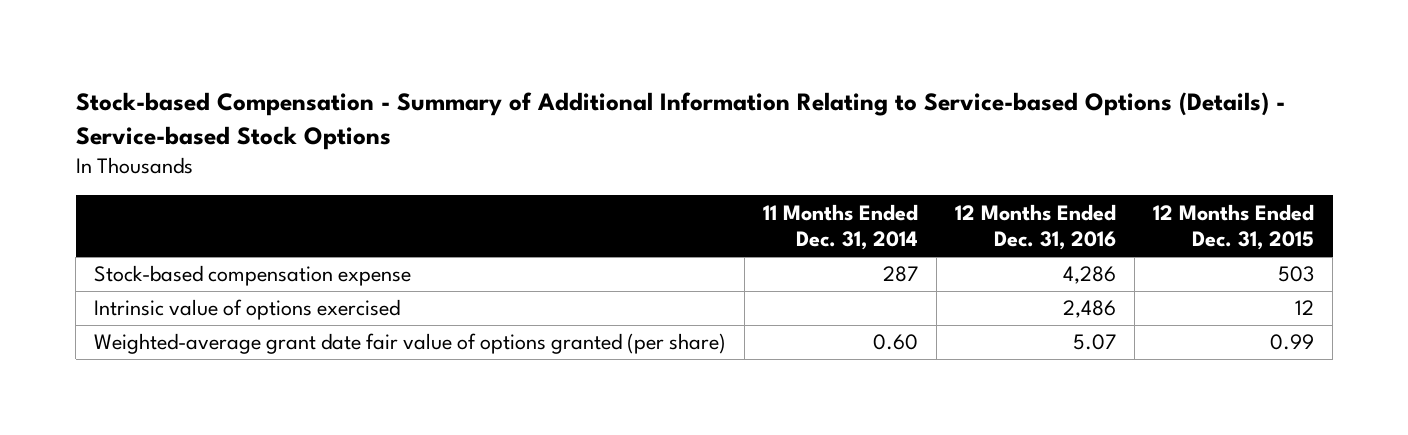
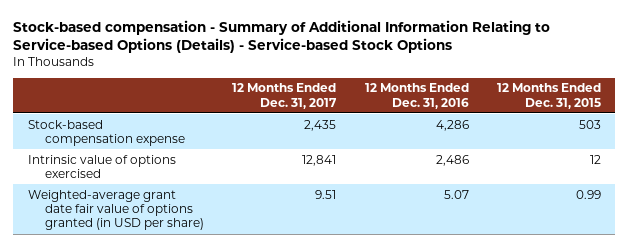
[75,91,1285,150] Stock-based Compensation - Summary of Additional Information Relating to Service-based Options (Details) - Service-based Stock Options -> [13,19,551,53] Stock-based compensation - Summary of Additional Information Relating to Service-based Options (Details) - Service-based Stock Options
[763,203,919,251] 11 Months Ended Dec. 31, 2014 -> none
none -> [232,83,338,109] 12 Months Ended Dec. 31, 2017
[94,333,727,355] Weighted-average grant date fair value of options granted (per share) -> [27,189,204,231] Weighted-average grant date fair value of options granted (in USD per share)

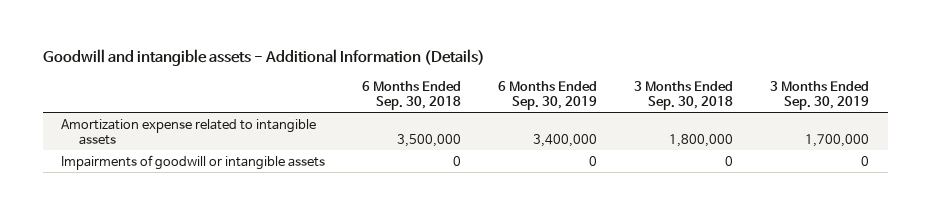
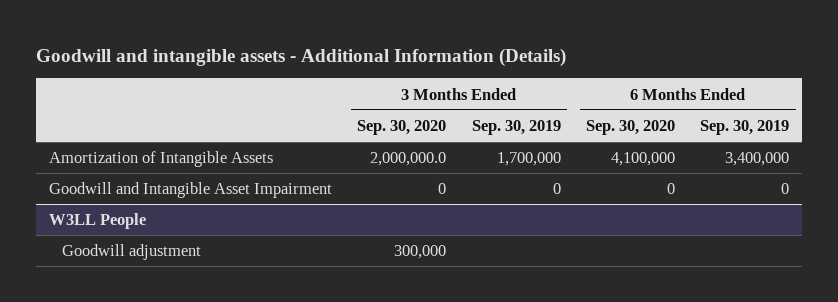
[362,80,462,110] 6 Months Ended Sep. 30, 2018 -> none
[634,80,734,110] 3 Months Ended Sep. 30, 2018 -> none
none -> [357,120,447,136] Sep. 30, 2020
none -> [585,120,675,136] Sep. 30, 2020
[61,118,317,145] Amortization expense related to intangible assets -> [49,151,274,168] Amortization of Intangible Assets
[61,154,326,170] Impairments of goodwill or intangible assets -> [49,182,333,199] Goodwill and Intangible Asset Impairment
none -> [49,213,147,230] W3LL People
none -> [62,244,202,261] Goodwill adjustment

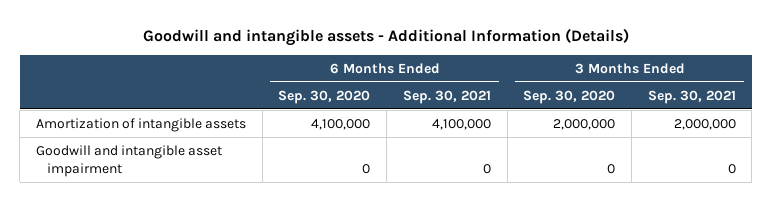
[471,120,561,136] Sep. 30, 2019 -> none
[700,120,790,136] Sep. 30, 2019 -> none
none -> [402,89,491,104] Sep. 30, 2021
none -> [647,89,736,104] Sep. 30, 2021
[49,213,147,230] W3LL People -> none
[62,244,202,261] Goodwill adjustment -> none
[49,151,274,168] Amortization of Intangible Assets -> [36,117,247,132] Amortization of intangible assets
[370,152,447,167] 2,000,000.0 -> [553,118,616,130] 2,000,000
[49,182,333,199] Goodwill and Intangible Asset Impairment -> [36,144,223,177] Goodwill and intangible asset impairment

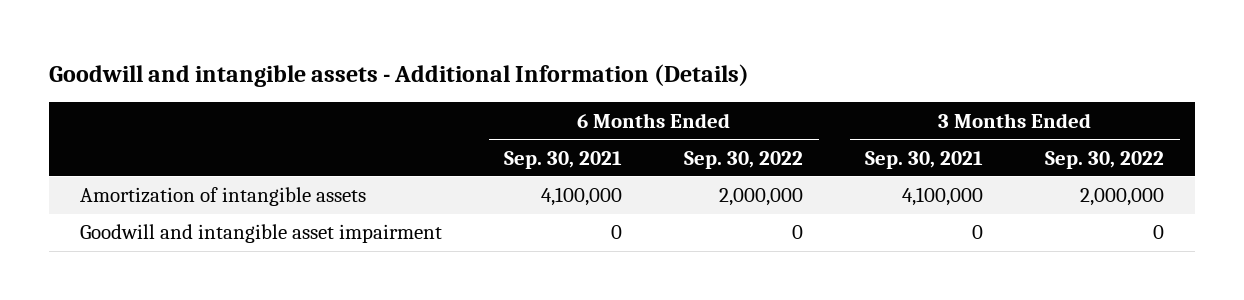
[278,89,371,104] Sep. 30, 2020 -> none
[523,89,616,104] Sep. 30, 2020 -> none
none -> [684,150,804,169] Sep. 30, 2022
none -> [1045,150,1165,169] Sep. 30, 2022
[673,118,736,130] 2,000,000 -> [902,187,984,207] 4,100,000

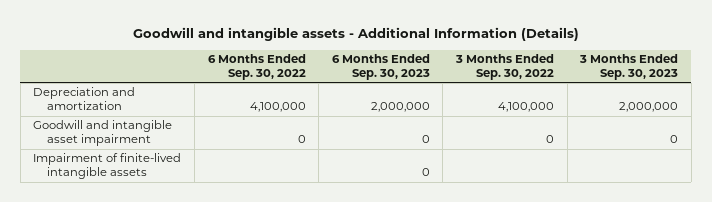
[504,150,623,169] Sep. 30, 2021 -> none
[865,150,984,169] Sep. 30, 2021 -> none
none -> [331,54,430,80] 6 Months Ended Sep. 30, 2023
none -> [579,54,679,80] 3 Months Ended Sep. 30, 2023
[80,187,367,207] Amortization of intangible assets -> none
none -> [33,87,136,111] Depreciation and amortization
none -> [33,153,182,180] Impairment of finite-lived intangible assets

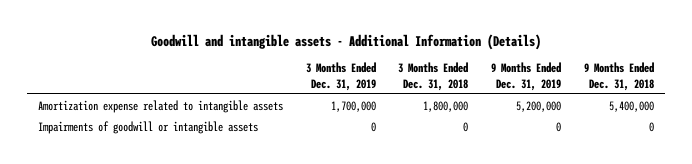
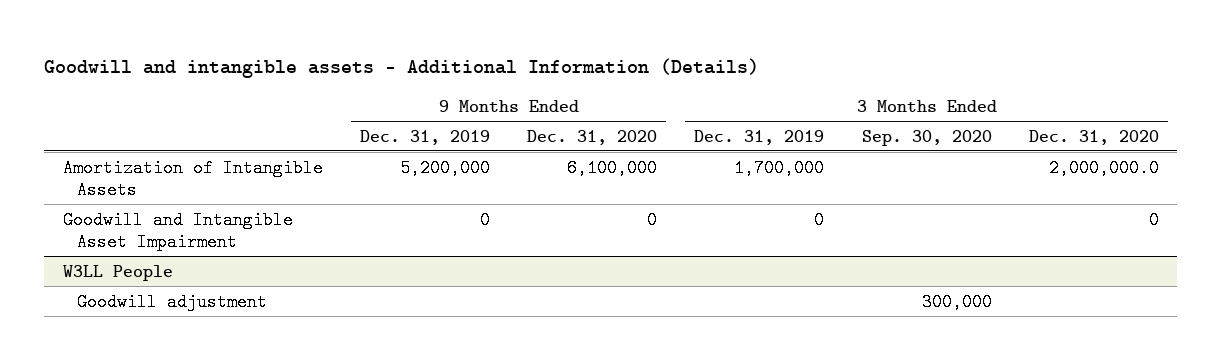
[398,62,469,91] 3 Months Ended Dec. 31, 2018 -> none
[583,62,654,91] 9 Months Ended Dec. 31, 2018 -> none
none -> [527,129,658,145] Dec. 31, 2020
none -> [861,129,992,146] Sep. 30, 2020
none -> [1028,129,1159,145] Dec. 31, 2020
[38,99,284,113] Amortization expense related to intangible assets -> [62,158,323,199] Amortization of Intangible Assets
[38,120,259,134] Impairments of goodwill or intangible assets -> [62,210,293,251] Goodwill and Intangible Asset Impairment
none -> [62,264,173,281] W3LL People
none -> [76,292,267,311] Goodwill adjustment

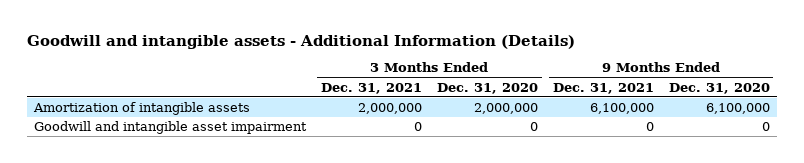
[360,129,491,145] Dec. 31, 2019 -> none
[694,129,825,145] Dec. 31, 2019 -> none
[861,129,992,146] Sep. 30, 2020 -> none
none -> [320,82,422,94] Dec. 31, 2021
none -> [552,82,654,94] Dec. 31, 2021
[62,264,173,281] W3LL People -> none
[76,292,267,311] Goodwill adjustment -> none
[62,158,323,199] Amortization of Intangible Assets -> [33,102,251,116] Amortization of intangible assets
[1048,158,1159,177] 2,000,000.0 -> [473,103,538,115] 2,000,000
[62,210,293,251] Goodwill and Intangible Asset Impairment -> [34,121,308,135] Goodwill and intangible asset impairment

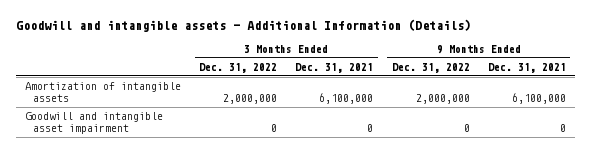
[436,82,538,94] Dec. 31, 2020 -> none
[668,82,770,94] Dec. 31, 2020 -> none
none -> [199,62,278,73] Dec. 31, 2022
none -> [391,62,470,73] Dec. 31, 2022
[357,103,422,115] 2,000,000 -> [319,92,374,104] 6,100,000

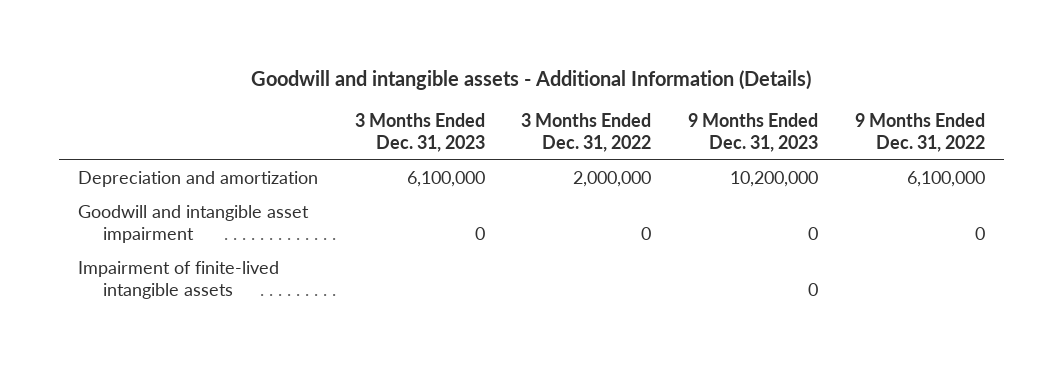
[295,62,374,73] Dec. 31, 2021 -> none
[487,62,566,73] Dec. 31, 2021 -> none
none -> [354,112,485,153] 3 Months Ended Dec. 31, 2023
none -> [688,112,819,153] 9 Months Ended Dec. 31, 2023
[25,82,182,102] Amortization of intangible assets -> none
none -> [77,171,318,188] Depreciation and amortization
none -> [77,261,279,300] Impairment of finite-lived intangible assets

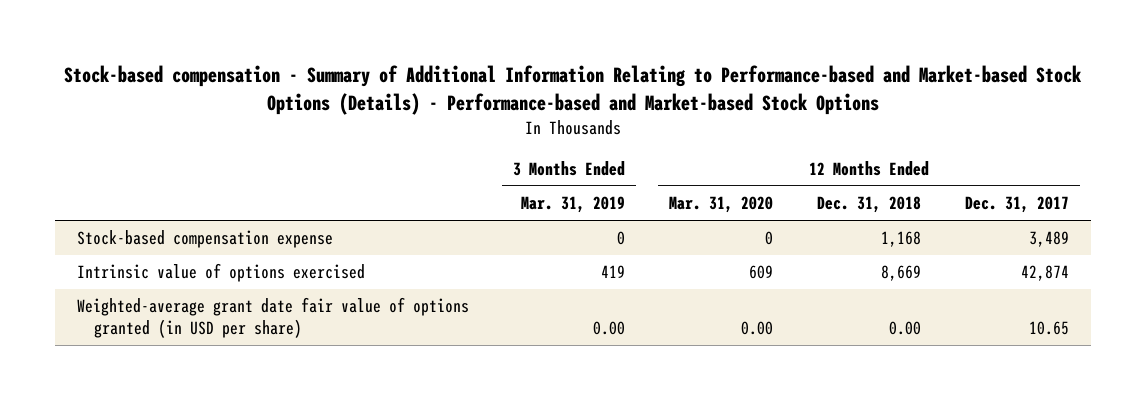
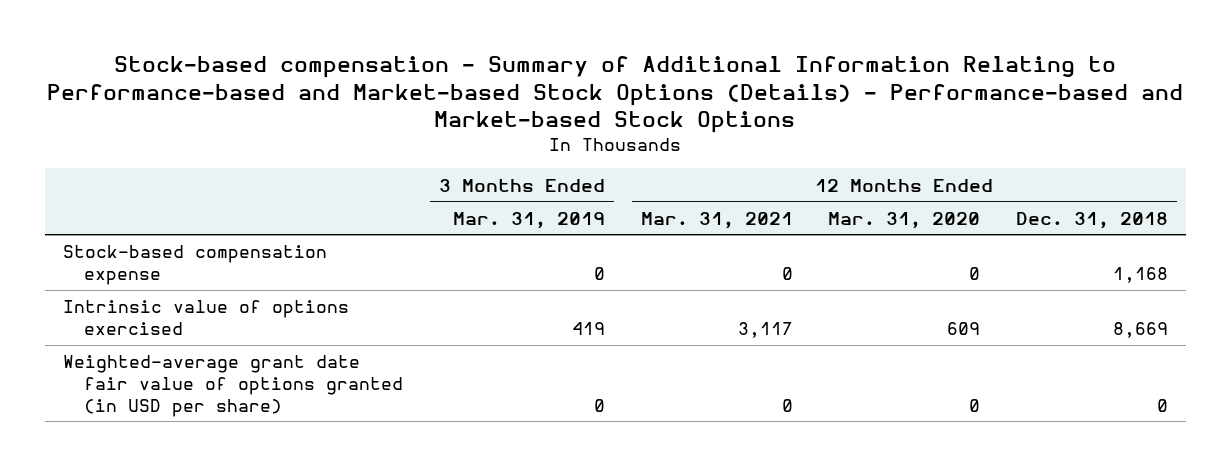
[964,196,1069,214] Dec. 31, 2017 -> none
none -> [640,211,793,229] Mar. 31, 2021
[592,321,625,336] 0.00 -> [593,398,605,412] 0
[740,321,773,336] 0.00 -> [969,398,981,412] 0
[888,321,921,336] 0.00 -> [1157,398,1169,412] 0

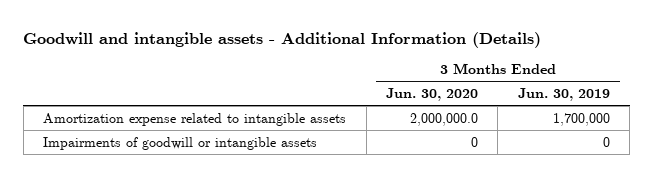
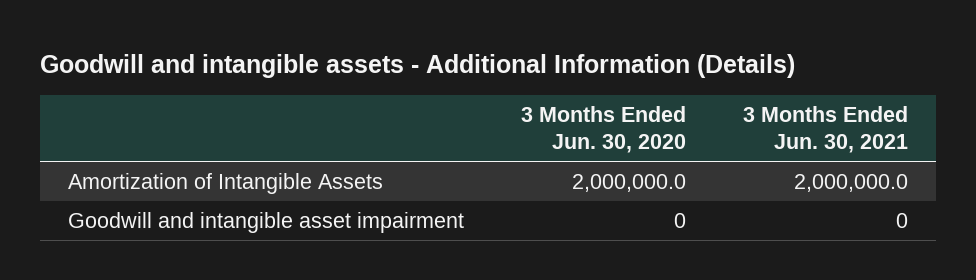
[517,87,610,101] Jun. 30, 2019 -> none
none -> [742,106,908,154] 3 Months Ended Jun. 30, 2021
[43,112,347,126] Amortization expense related to intangible assets -> [68,173,384,195] Amortization of Intangible Assets
[43,136,318,150] Impairments of goodwill or intangible assets -> [68,212,465,234] Goodwill and intangible asset impairment

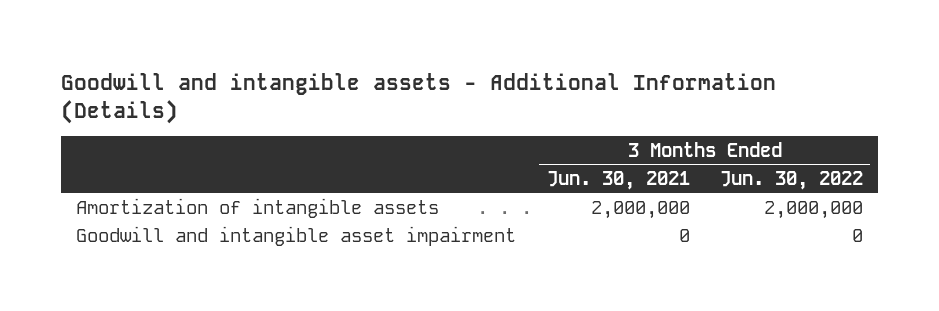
[520,106,686,154] 3 Months Ended Jun. 30, 2020 -> none
none -> [719,170,863,190] Jun. 30, 2022
[68,173,384,195] Amortization of Intangible Assets -> [76,198,440,219] Amortization of intangible assets
[793,174,908,193] 2,000,000.0 -> [590,201,690,220] 2,000,000

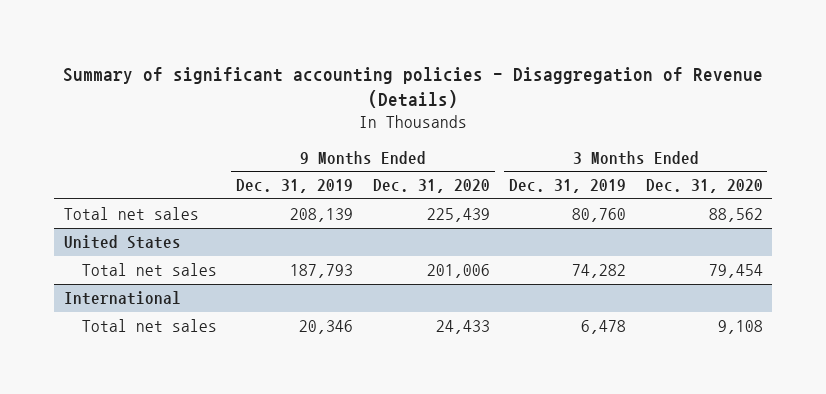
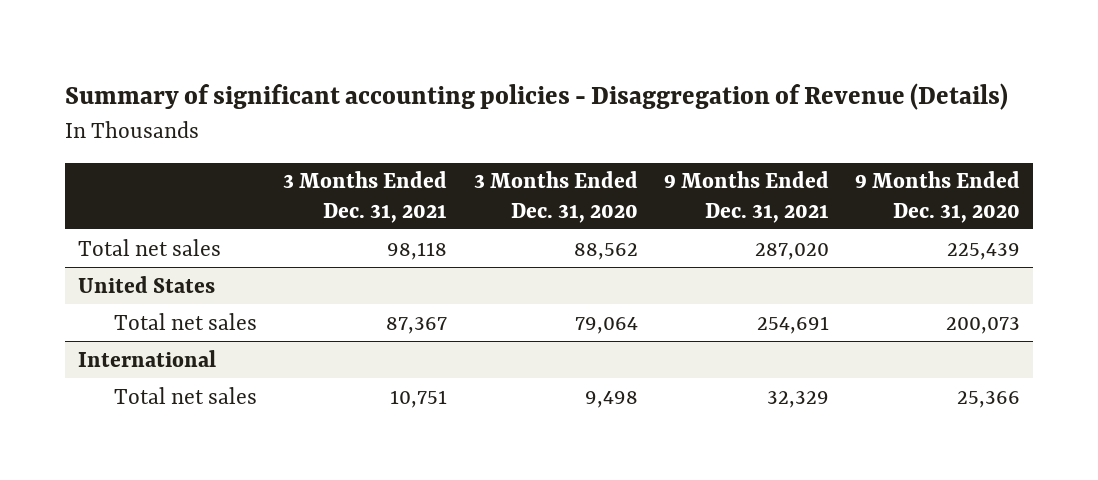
[236,179,354,194] Dec. 31, 2019 -> none
[509,179,627,194] Dec. 31, 2019 -> none
none -> [283,171,448,223] 3 Months Ended Dec. 31, 2021
none -> [663,171,829,223] 9 Months Ended Dec. 31, 2021
[426,264,490,279] 201,006 -> [945,316,1020,334] 200,073
[708,264,763,279] 79,454 -> [574,316,638,334] 79,064
[435,320,490,335] 24,433 -> [956,390,1020,408] 25,366
[717,320,763,335] 9,108 -> [584,390,638,408] 9,498

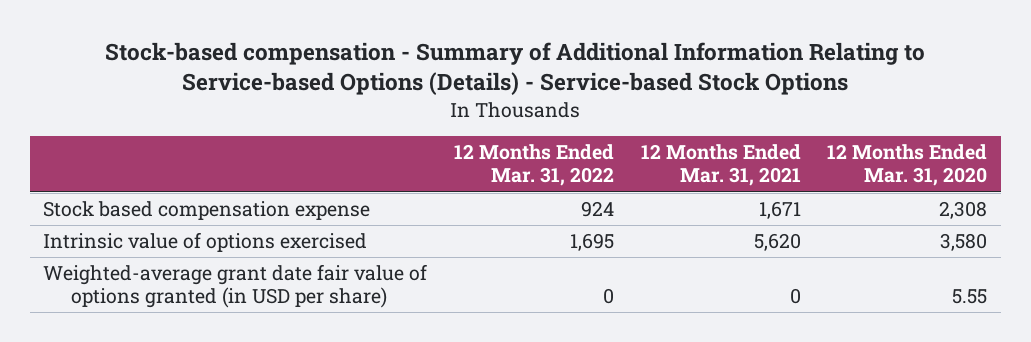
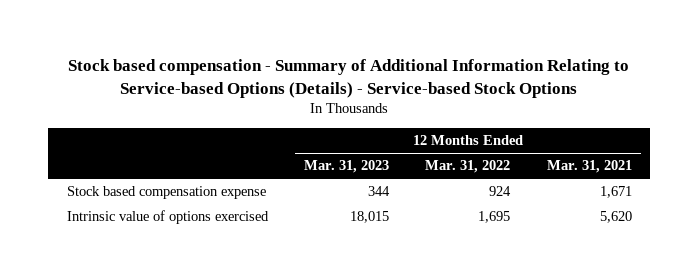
[105,42,926,96] Stock-based compensation - Summary of Additional Information Relating to Service-based Options (Details) - Service-based Stock Options -> [68,59,630,98] Stock based compensation - Summary of Additional Information Relating to Service-based Options (Details) - Service-based Stock Options
[827,144,988,187] 12 Months Ended Mar. 31, 2020 -> none
none -> [303,160,389,174] Mar. 31, 2023
[43,264,428,309] Weighted-average grant date fair value of options granted (in USD per share) -> none

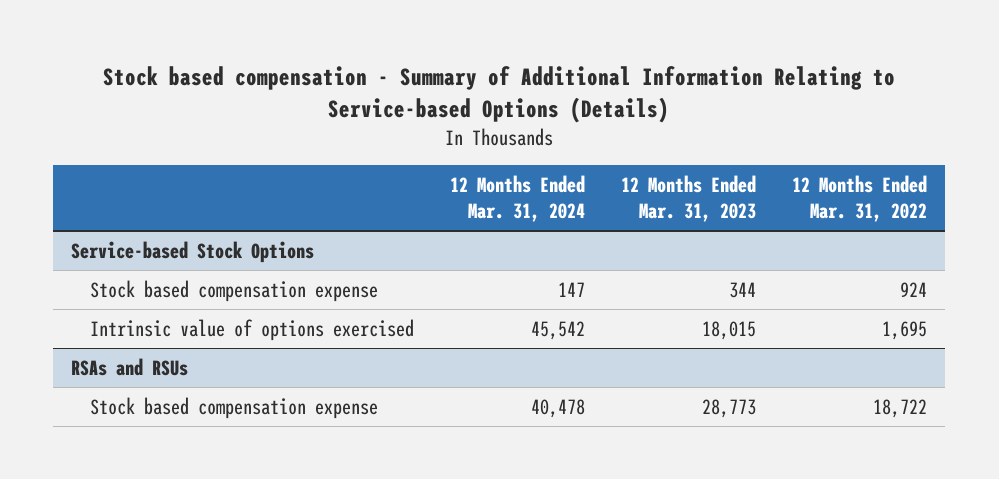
[68,59,630,98] Stock based compensation - Summary of Additional Information Relating to Service-based Options (Details) - Service-based Stock Options -> [103,66,896,124] Stock based compensation - Summary of Additional Information Relating to Service-based Options (Details)
[546,160,632,174] Mar. 31, 2021 -> none
none -> [450,174,586,223] 12 Months Ended Mar. 31, 2024
none -> [71,240,315,263] Service-based Stock Options
none -> [71,357,189,376] RSAs and RSUs
none -> [90,396,379,419] Stock based compensation expense

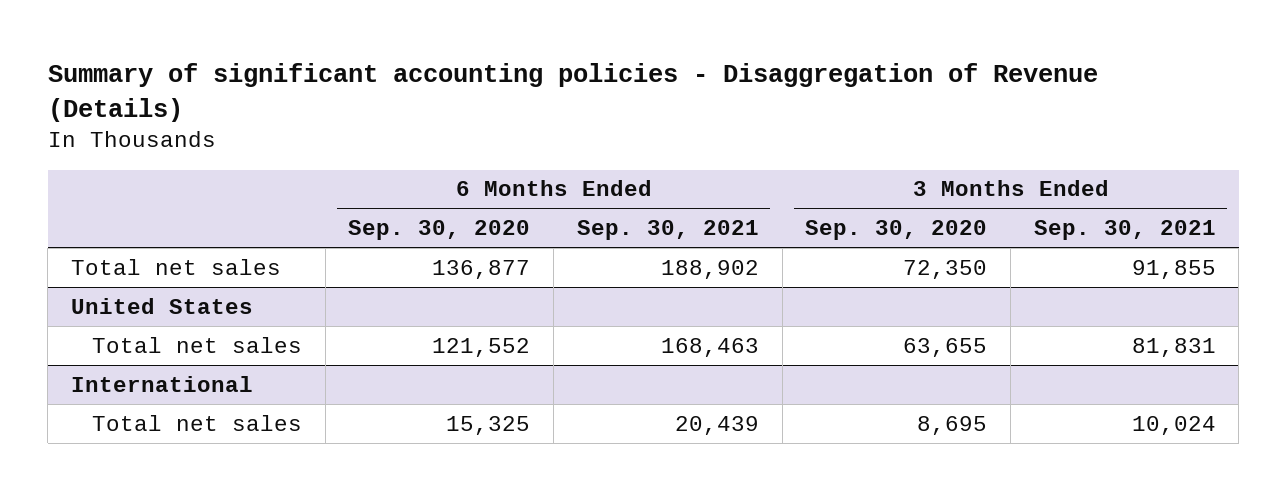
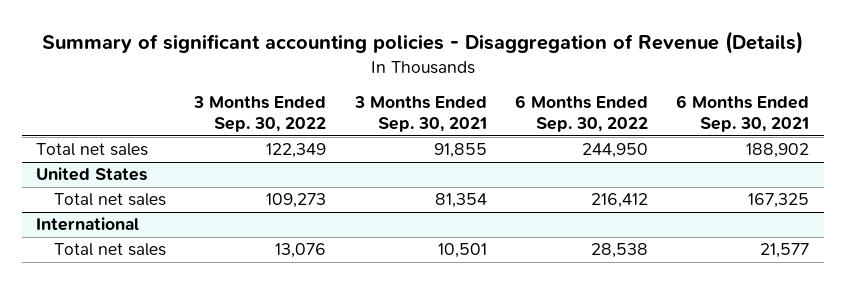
[348,220,531,241] Sep. 30, 2020 -> none
[805,220,988,241] Sep. 30, 2020 -> none
none -> [193,96,327,133] 3 Months Ended Sep. 30, 2022
none -> [515,95,649,133] 6 Months Ended Sep. 30, 2022
[660,337,759,357] 168,463 -> [748,193,810,209] 167,325
[1131,337,1216,357] 81,831 -> [434,193,487,209] 81,354
[674,415,759,435] 20,439 -> [760,243,810,259] 21,577
[1131,415,1216,435] 10,024 -> [437,243,487,259] 10,501

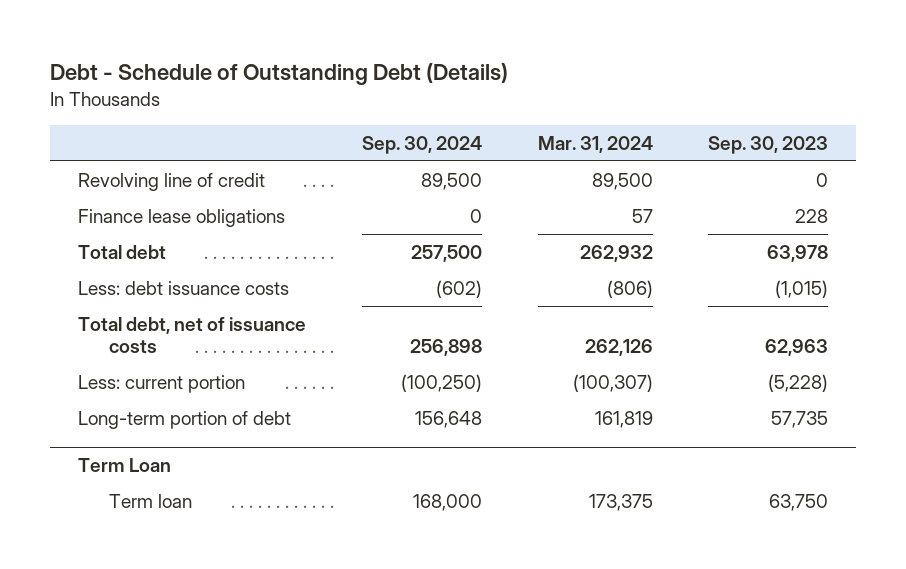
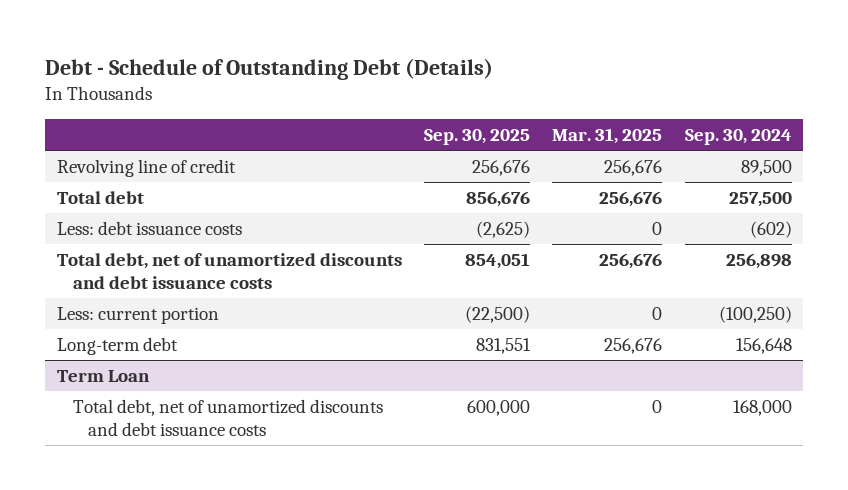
[537,136,653,154] Mar. 31, 2024 -> none
[708,136,829,155] Sep. 30, 2023 -> none
none -> [423,129,530,146] Sep. 30, 2025
none -> [552,128,663,145] Mar. 31, 2025
[78,208,286,227] Finance lease obligations -> none
[78,316,307,354] Total debt, net of issuance costs -> [56,252,402,289] Total debt, net of unamortized discounts and debt issuance costs
[78,410,292,429] Long-term portion of debt -> [56,336,178,355] Long-term debt
[108,493,192,508] Term loan -> [72,398,383,436] Total debt, net of unamortized discounts and debt issuance costs

